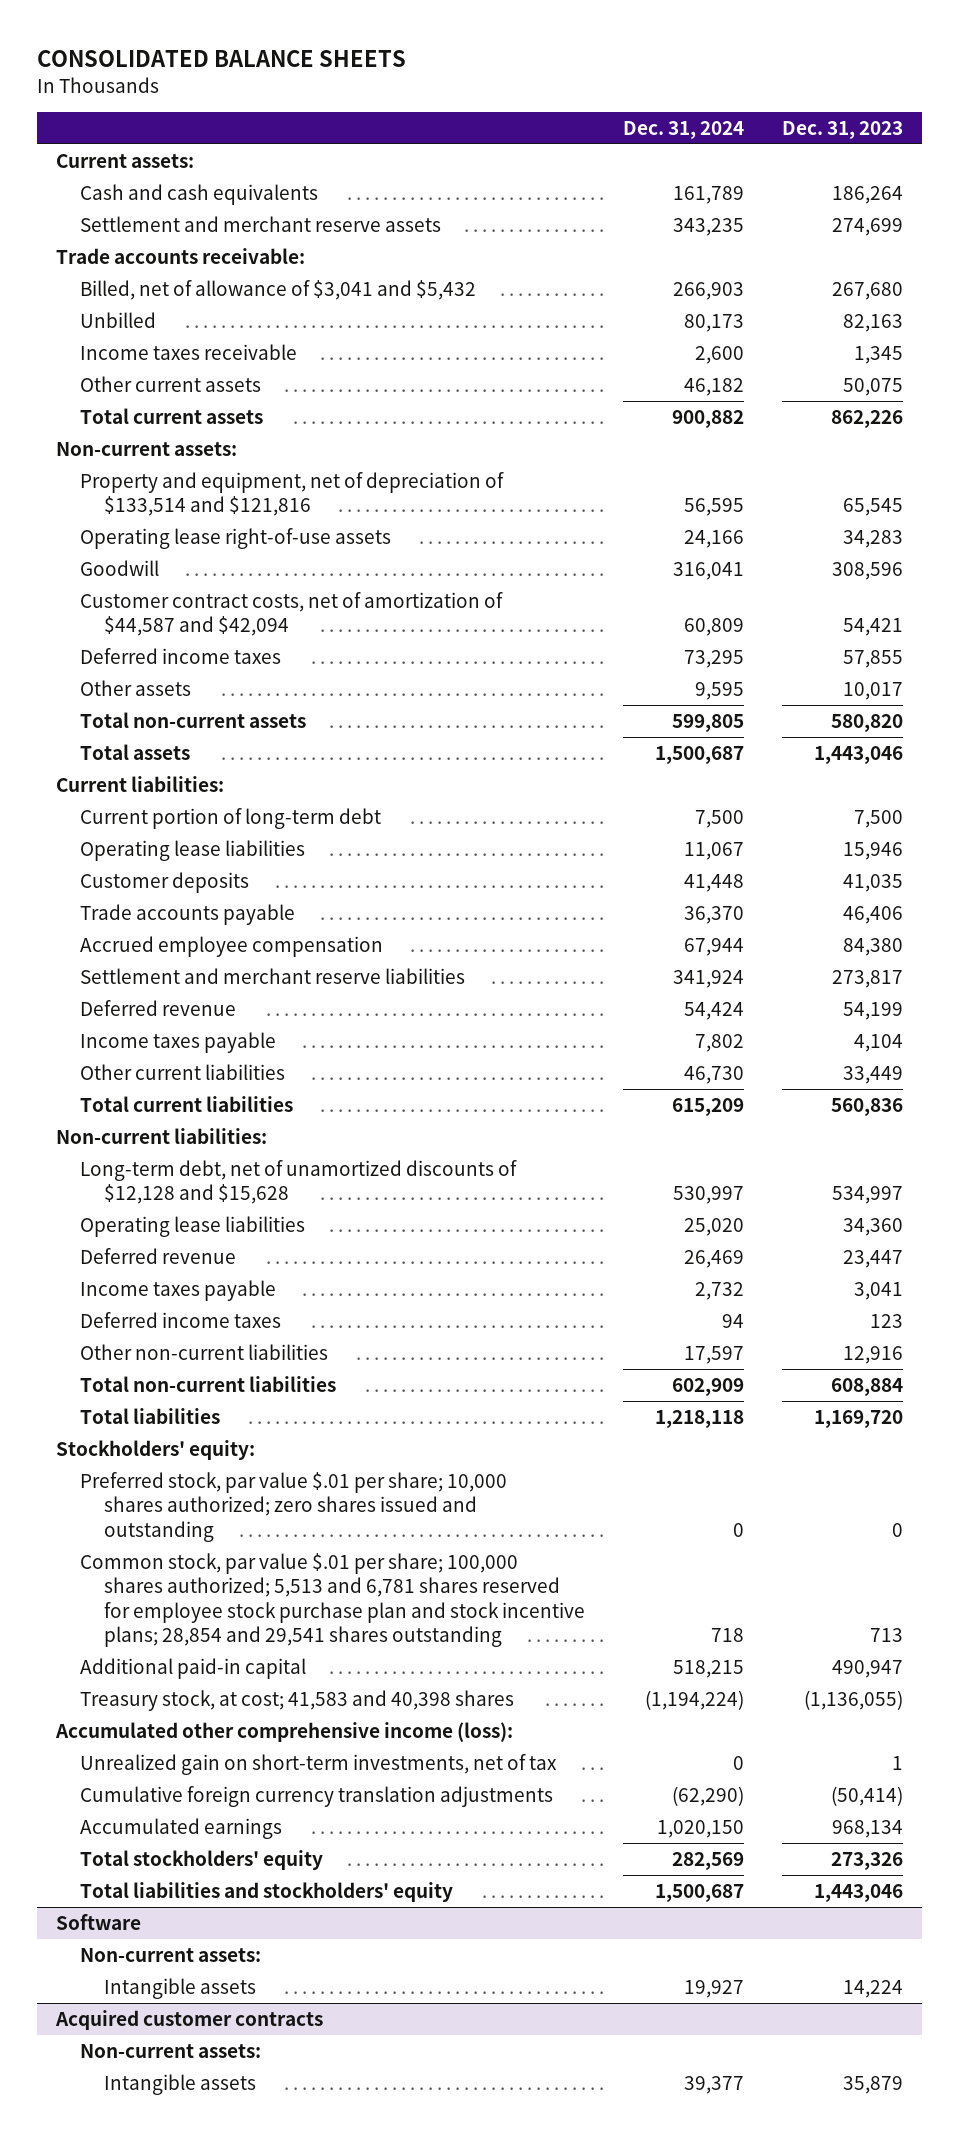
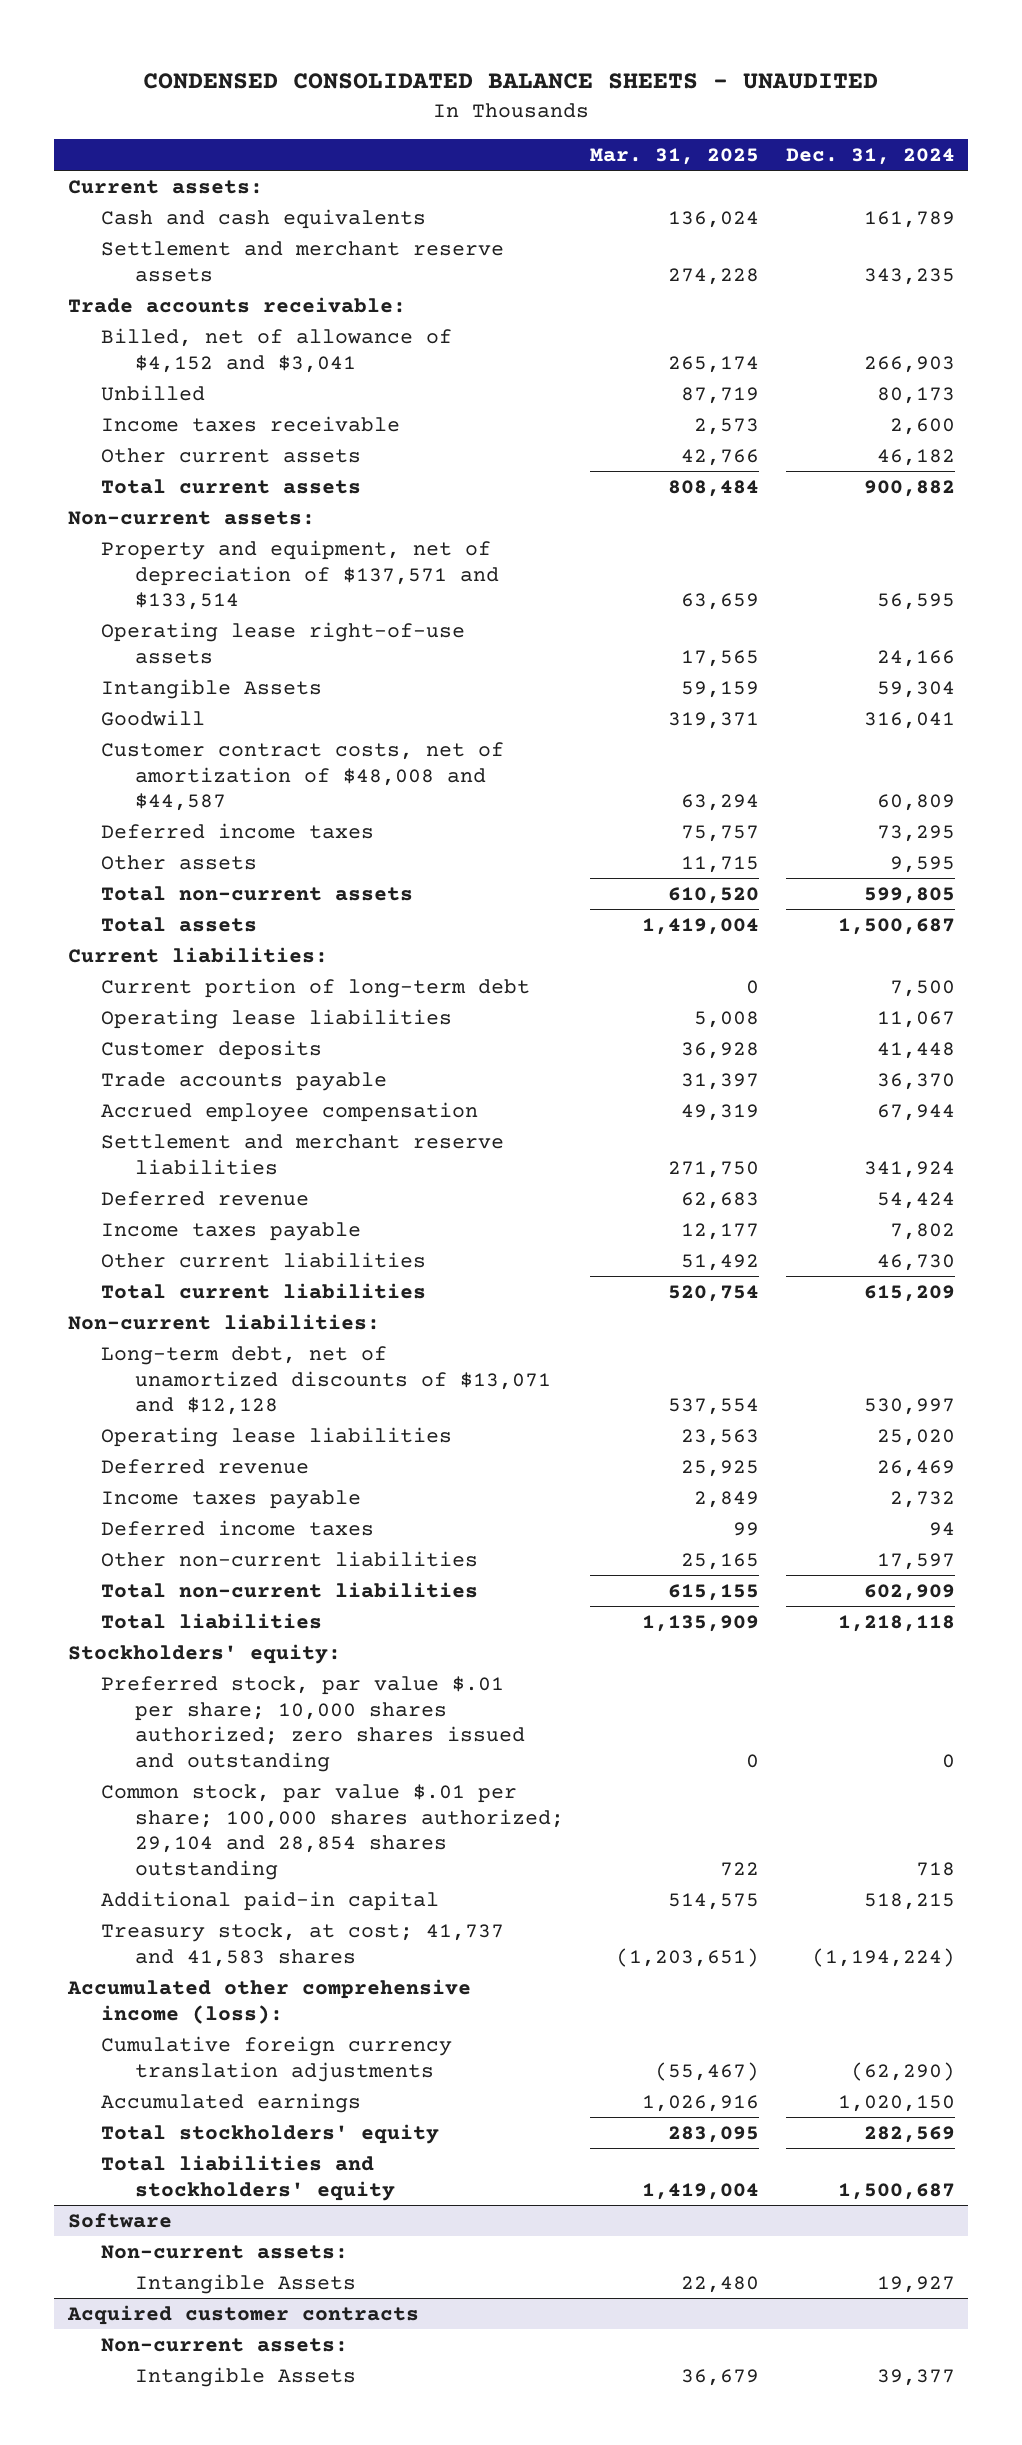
[37,49,407,67] CONSOLIDATED BALANCE SHEETS -> [143,73,879,90] CONDENSED CONSOLIDATED BALANCE SHEETS - UNAUDITED
[782,120,904,139] Dec. 31, 2023 -> none
none -> [590,147,760,165] Mar. 31, 2025
[80,279,477,300] Billed, net of allowance of $3,041 and $5,432 -> [101,327,453,373] Billed, net of allowance of $4,152 and $3,041
[80,471,505,517] Property and equipment, net of depreciation of $133,514 and $121,816 -> [101,539,499,611] Property and equipment, net of depreciation of $137,571 and $133,514
none -> [101,678,323,699] Intangible Assets
[80,591,504,637] Customer contract costs, net of amortization of $44,587 and $42,094 -> [101,741,505,812] Customer contract costs, net of amortization of $48,008 and $44,587
[80,1159,518,1205] Long-term debt, net of unamortized discounts of $12,128 and $15,628 -> [101,1345,551,1416] Long-term debt, net of unamortized discounts of $13,071 and $12,128
[80,1552,586,1648] Common stock, par value $.01 per share; 100,000 shares authorized; 5,513 and 6,781 shares reserved for employee stock purchase plan and stock incentive plans; 28,854 and 29,541 shares outstanding -> [101,1783,564,1880] Common stock, par value $.01 per share; 100,000 shares authorized; 29,104 and 28,854 shares outstanding
[80,1689,515,1711] Treasury stock, at cost; 41,583 and 40,398 shares -> [101,1922,505,1967] Treasury stock, at cost; 41,737 and 41,583 shares
[80,1753,558,1775] Unrealized gain on short-term investments, net of tax -> none
[104,1977,257,1999] Intangible assets -> [134,2273,356,2294] Intangible Assets
[104,2073,257,2095] Intangible assets -> [134,2366,356,2387] Intangible Assets

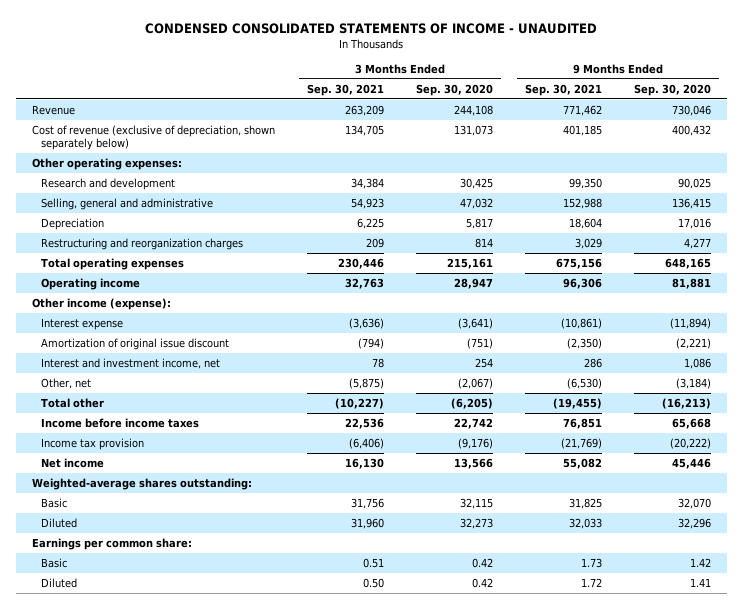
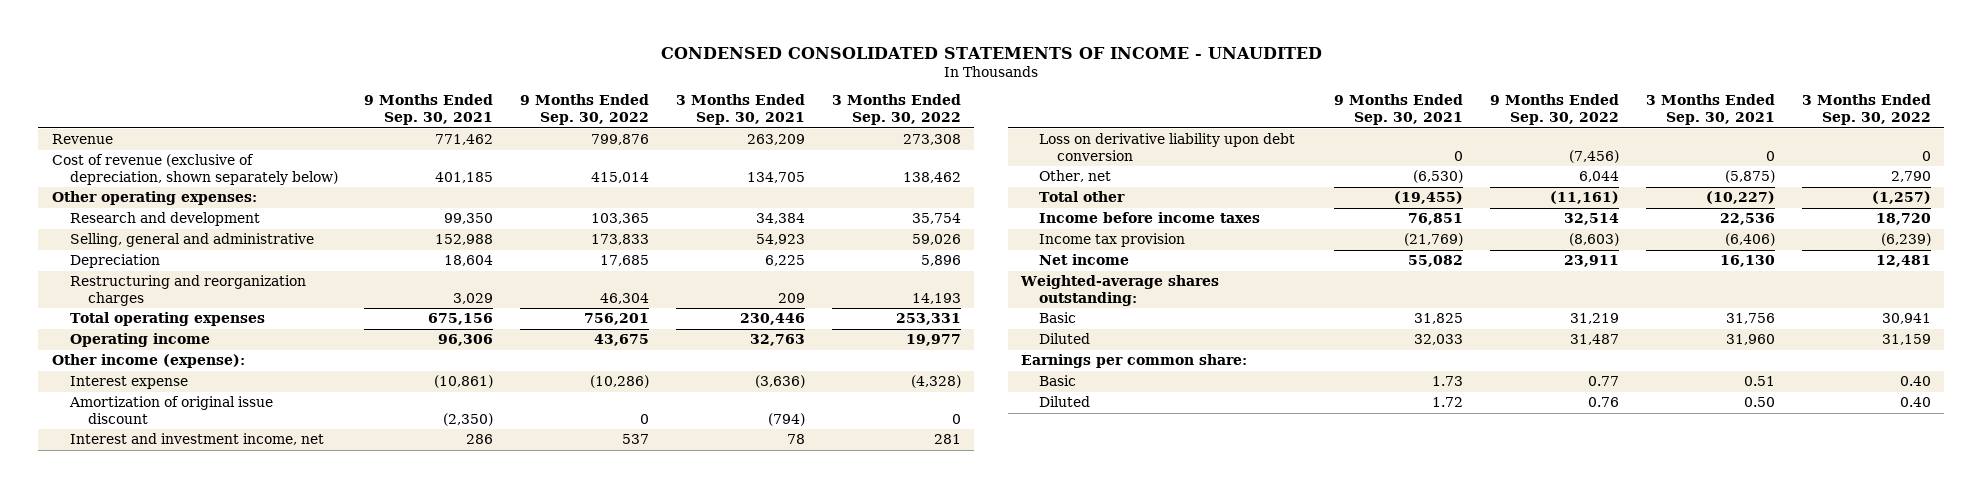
[415,83,493,96] Sep. 30, 2020 -> none
[633,83,711,96] Sep. 30, 2020 -> none
none -> [520,94,650,126] 9 Months Ended Sep. 30, 2022
none -> [832,94,962,126] 3 Months Ended Sep. 30, 2022
none -> [1039,133,1296,161] Loss on derivative liability upon debt conversion

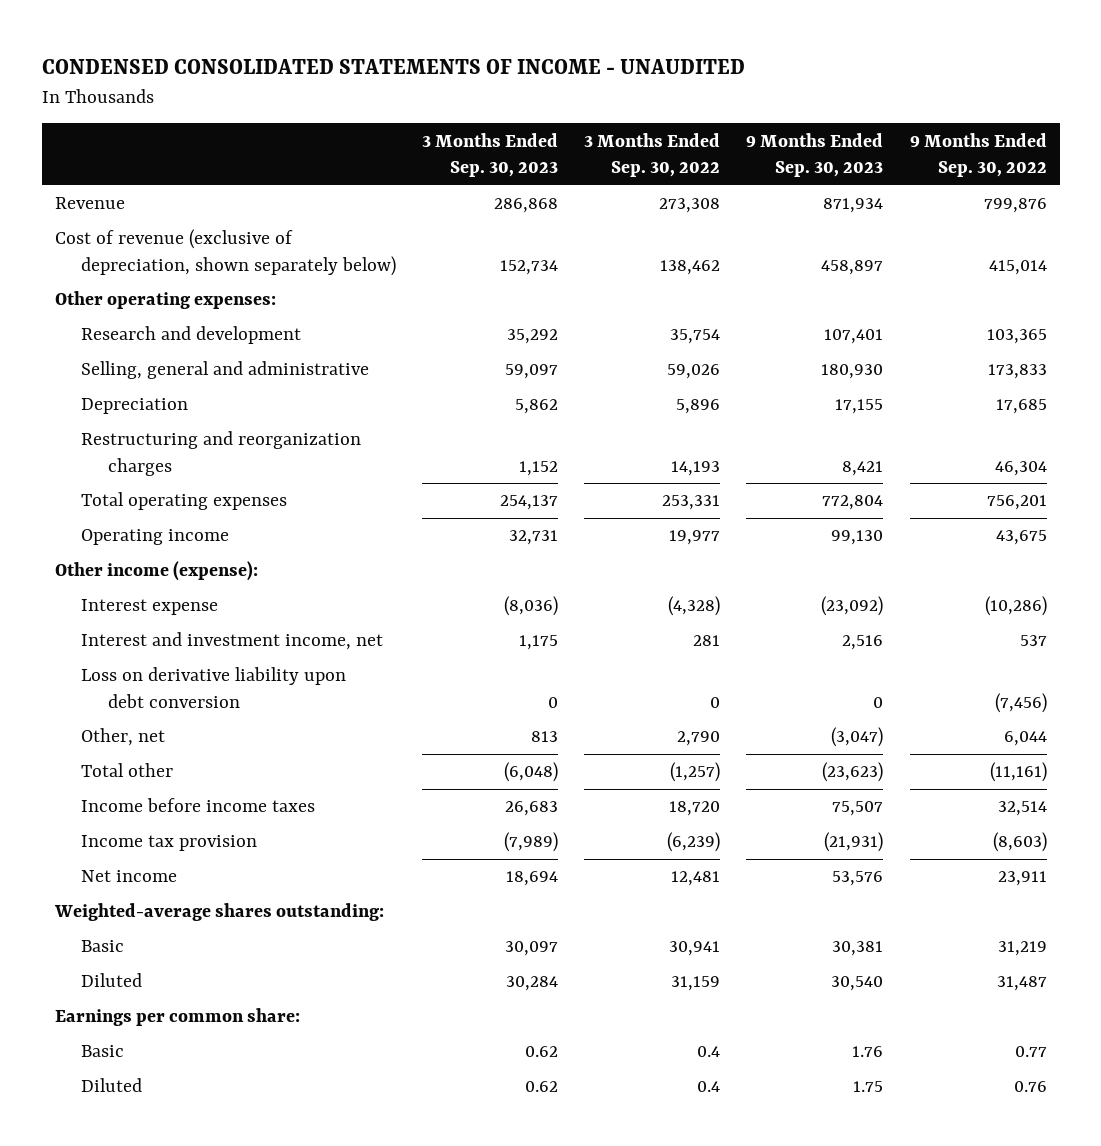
[364,94,494,126] 9 Months Ended Sep. 30, 2021 -> none
[676,94,806,126] 3 Months Ended Sep. 30, 2021 -> none
none -> [422,132,559,178] 3 Months Ended Sep. 30, 2023
none -> [746,132,884,178] 9 Months Ended Sep. 30, 2023
[68,396,273,424] Amortization of original issue discount -> none
[1899,376,1931,387] 0.40 -> [697,1046,721,1058] 0.4
[1899,397,1931,408] 0.40 -> [697,1081,721,1093] 0.4

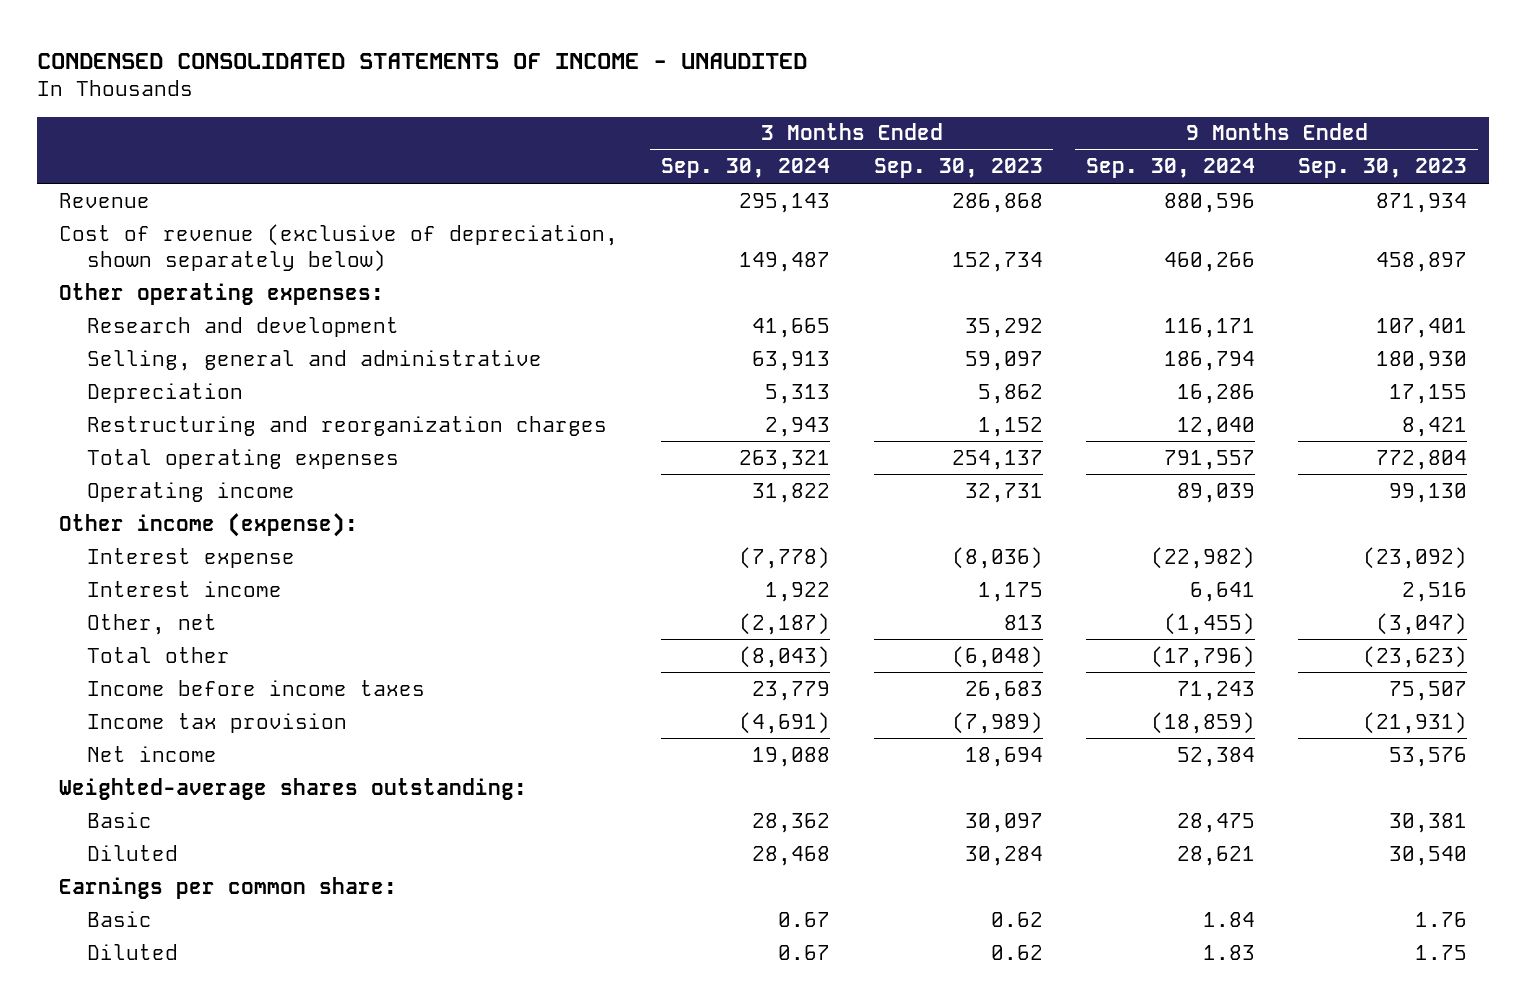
[584,132,721,178] 3 Months Ended Sep. 30, 2022 -> none
[909,132,1047,178] 9 Months Ended Sep. 30, 2022 -> none
none -> [661,158,831,179] Sep. 30, 2024
none -> [1085,158,1255,179] Sep. 30, 2024
[81,667,347,708] Loss on derivative liability upon debt conversion -> none
[81,632,384,651] Interest and investment income, net -> [86,580,282,597] Interest income

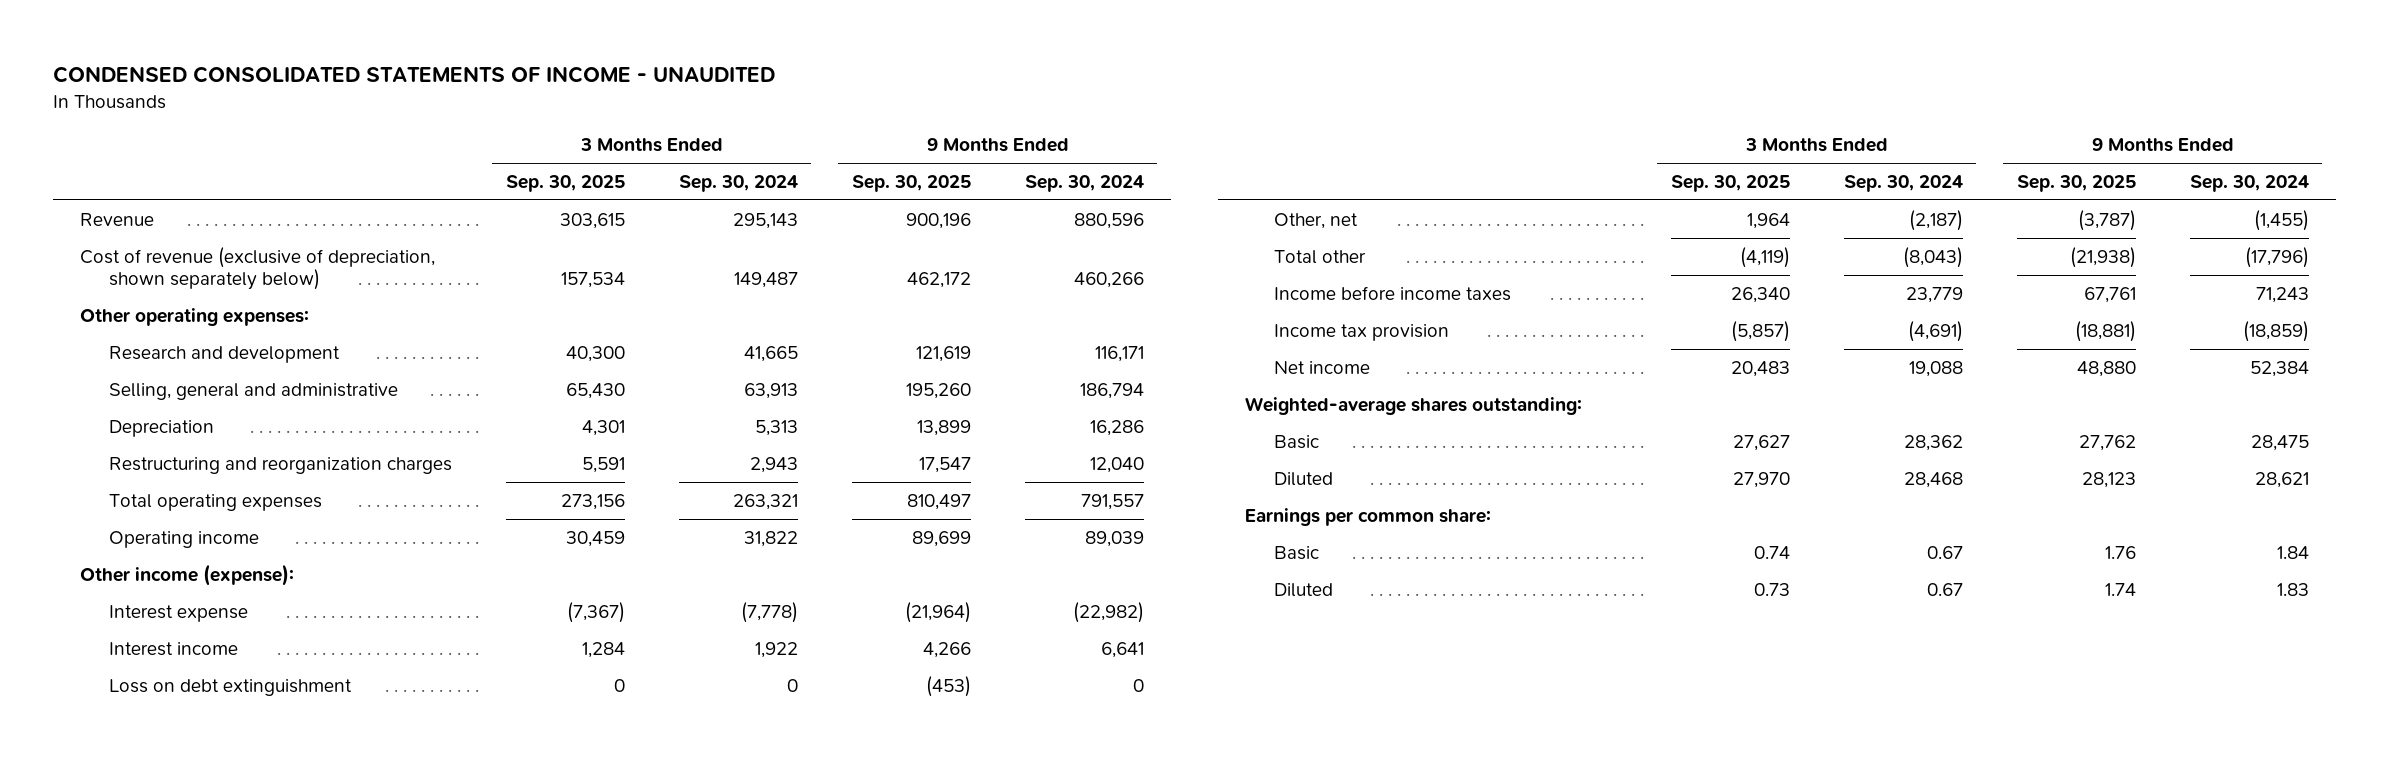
[873,158,1043,179] Sep. 30, 2023 -> none
[1298,158,1468,179] Sep. 30, 2023 -> none
none -> [505,174,625,192] Sep. 30, 2025
none -> [851,174,971,192] Sep. 30, 2025
none -> [108,678,352,696] Loss on debt extinguishment

